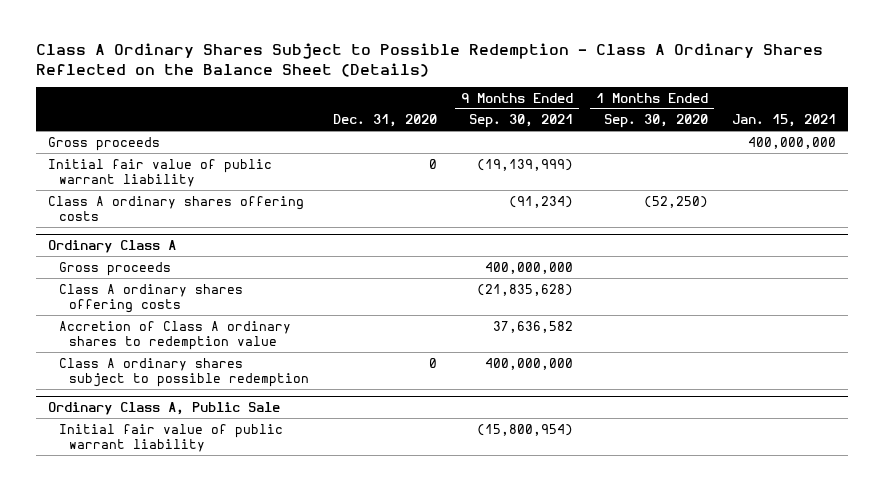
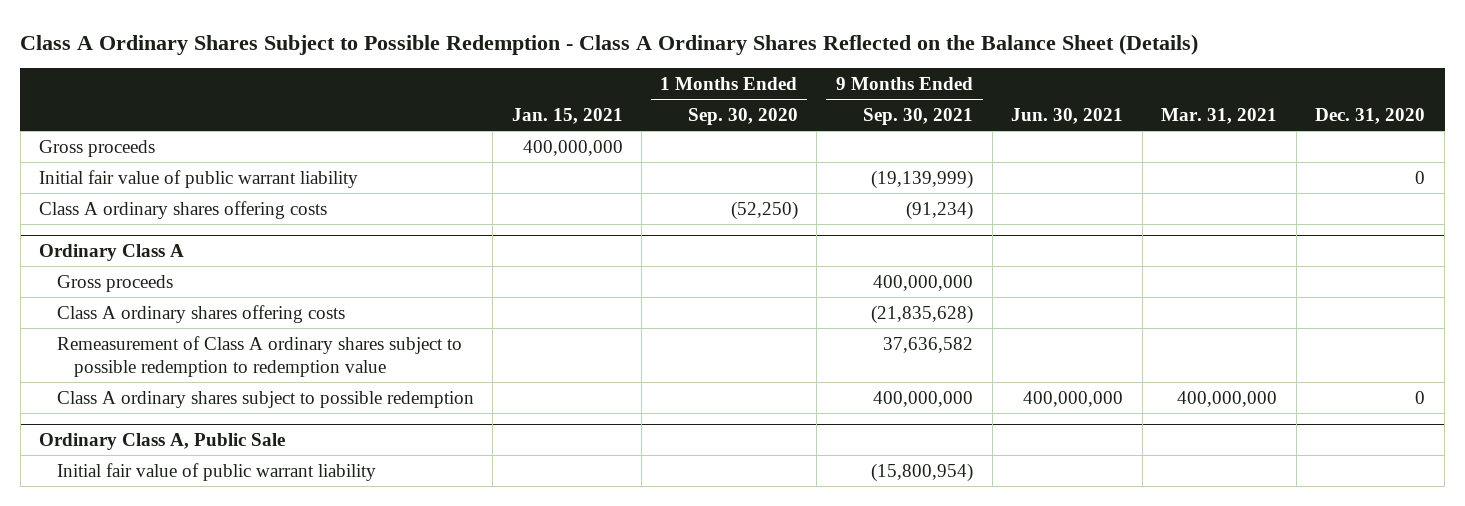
none -> [1011,108,1124,125] Jun. 30, 2021
none -> [1161,108,1278,125] Mar. 31, 2021
[58,320,291,350] Accretion of Class A ordinary shares to redemption value -> [56,335,462,377] Remeasurement of Class A ordinary shares subject to possible redemption to redemption value

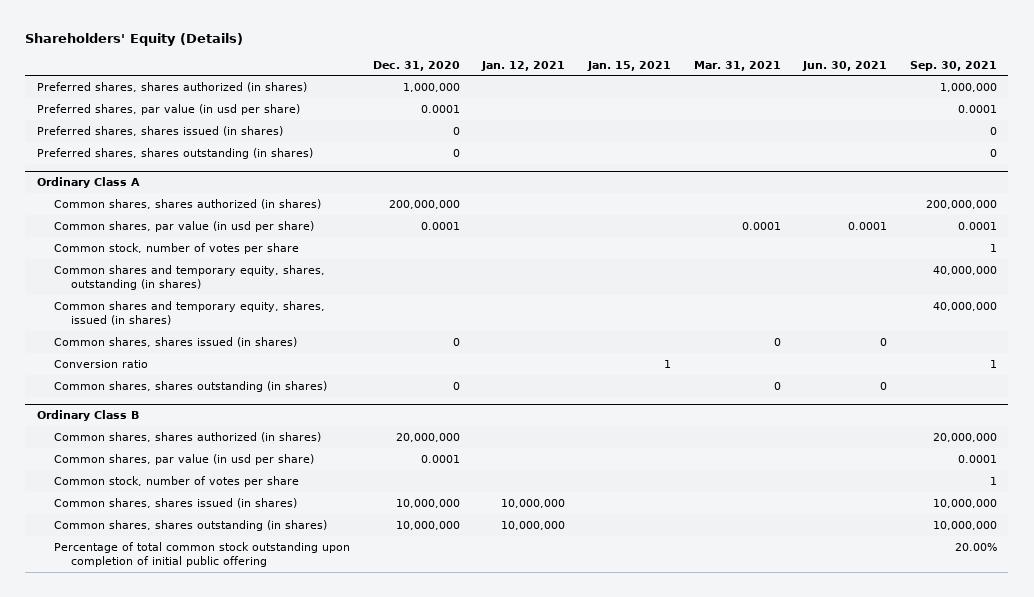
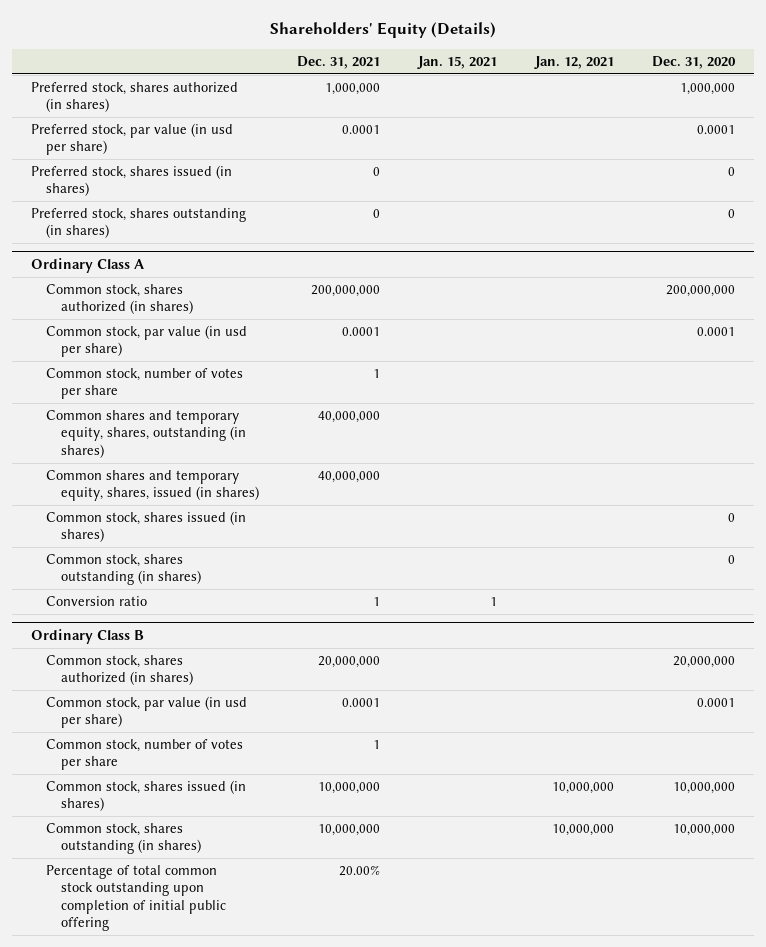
[693,60,781,71] Mar. 31, 2021 -> none
[802,60,888,71] Jun. 30, 2021 -> none
[910,60,998,71] Sep. 30, 2021 -> none
none -> [297,55,381,69] Dec. 31, 2021
[36,81,307,92] Preferred shares, shares authorized (in shares) -> [31,82,239,113] Preferred stock, shares authorized (in shares)
[36,103,300,115] Preferred shares, par value (in usd per share) -> [31,123,234,156] Preferred stock, par value (in usd per share)
[36,125,283,136] Preferred shares, shares issued (in shares) -> [31,165,233,197] Preferred stock, shares issued (in shares)
[36,147,313,159] Preferred shares, shares outstanding (in shares) -> [31,208,247,239] Preferred stock, shares outstanding (in shares)
[53,198,321,209] Common shares, shares authorized (in shares) -> [46,284,194,315] Common stock, shares authorized (in shares)
[53,220,314,232] Common shares, par value (in usd per share) -> [46,325,248,358] Common stock, par value (in usd per share)
[53,336,297,347] Common shares, shares issued (in shares) -> [46,511,247,543] Common stock, shares issued (in shares)
none -> [46,554,202,586] Common stock, shares outstanding (in shares)
[53,380,327,392] Common shares, shares outstanding (in shares) -> none
[53,431,321,442] Common shares, shares authorized (in shares) -> [46,655,194,686] Common stock, shares authorized (in shares)
[53,453,314,465] Common shares, par value (in usd per share) -> [46,696,248,729] Common stock, par value (in usd per share)
[53,497,297,508] Common shares, shares issued (in shares) -> [46,780,247,812] Common stock, shares issued (in shares)
[53,519,327,531] Common shares, shares outstanding (in shares) -> [46,823,202,855] Common stock, shares outstanding (in shares)

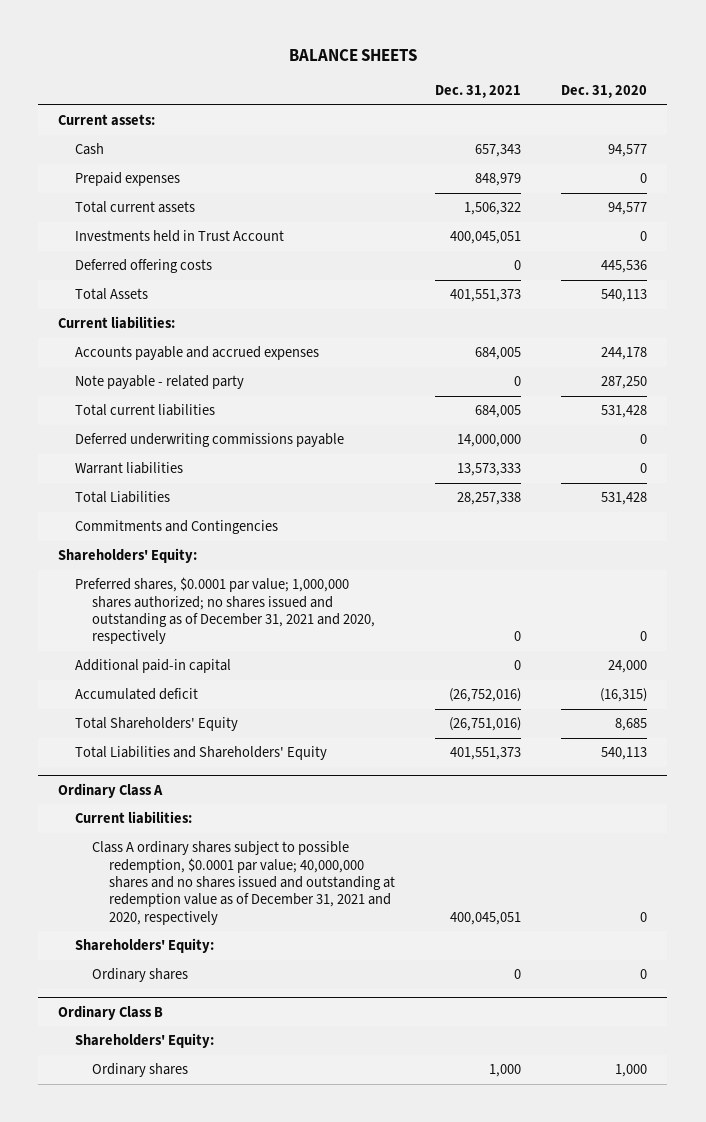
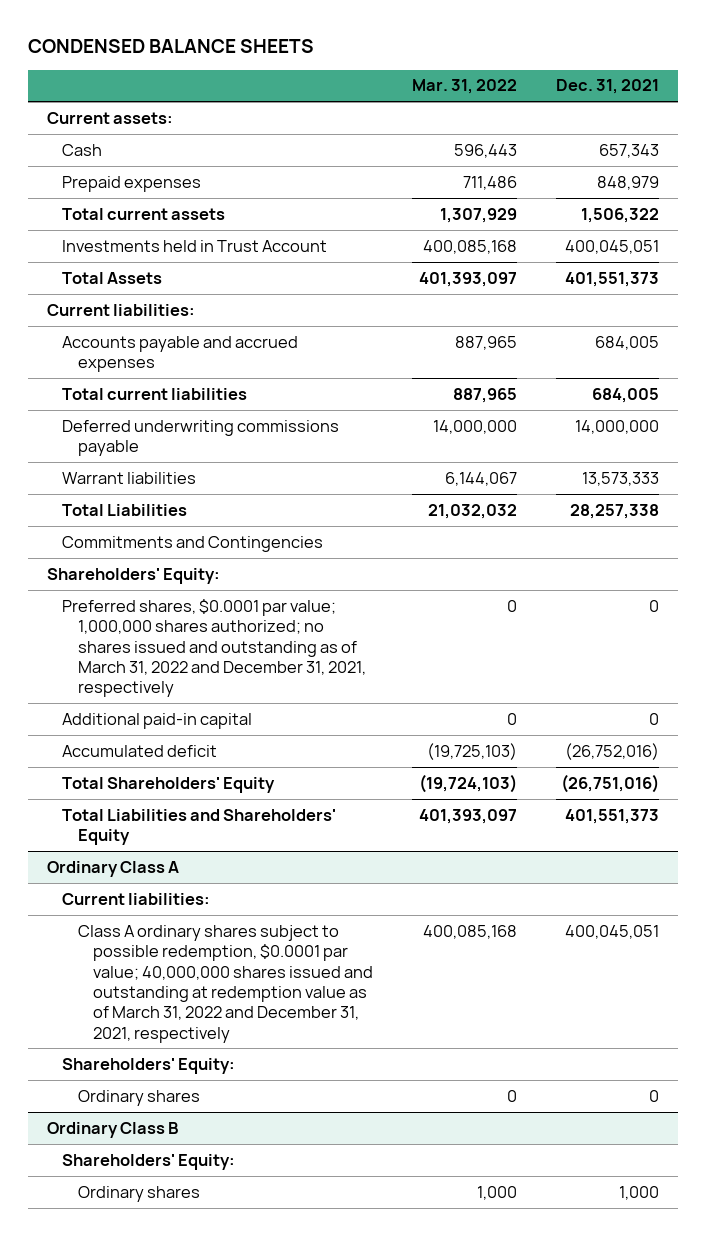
[288,49,417,62] BALANCE SHEETS -> [27,39,314,54] CONDENSED BALANCE SHEETS
[561,85,648,99] Dec. 31, 2020 -> none
none -> [411,79,517,95] Mar. 31, 2022
[75,259,213,274] Deferred offering costs -> none
[75,375,245,390] Note payable - related party -> none
[75,577,375,645] Preferred shares, $0.0001 par value; 1,000,000 shares authorized; no shares issued and outstanding as of December 31, 2021 and 2020, respectively -> [62,598,366,698] Preferred shares, $0.0001 par value; 1,000,000 shares authorized; no shares issued and outstanding as of March 31, 2022 and December 31, 2021, respectively
[91,841,395,925] Class A ordinary shares subject to possible redemption, $0.0001 par value; 40,000,000 shares and no shares issued and outstanding at redemption value as of December 31, 2021 and 2020, respectively -> [77,924,373,1043] Class A ordinary shares subject to possible redemption, $0.0001 par value; 40,000,000 shares issued and outstanding at redemption value as of March 31, 2022 and December 31, 2021, respectively

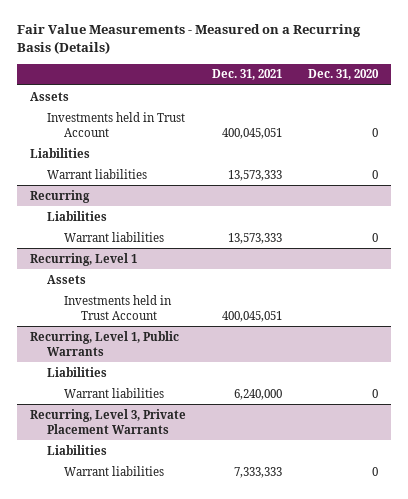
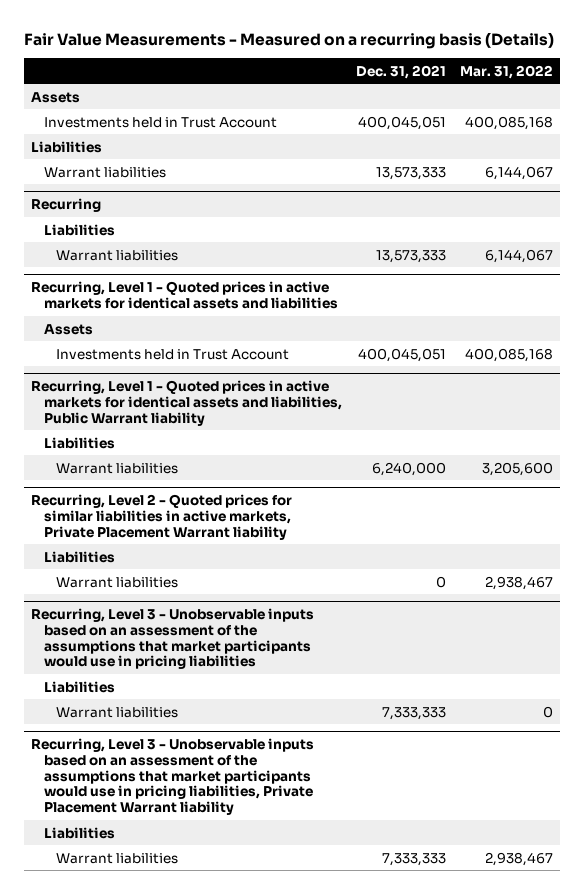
[16,24,361,55] Fair Value Measurements - Measured on a Recurring Basis (Details) -> [23,31,554,49] Fair Value Measurements - Measured on a recurring basis (Details)
[308,69,380,81] Dec. 31, 2020 -> none
none -> [460,64,554,79] Mar. 31, 2022
[29,252,137,266] Recurring, Level 1 -> none
none -> [30,281,338,310] Recurring, Level 1 - Quoted prices in active markets for identical assets and liabilities
[29,330,179,356] Recurring, Level 1, Public Warrants -> none
none -> [30,380,342,426] Recurring, Level 1 - Quoted prices in active markets for identical assets and liabilities, Public Warrant liability
[29,408,186,434] Recurring, Level 3, Private Placement Warrants -> none
none -> [30,494,292,540] Recurring, Level 2 - Quoted prices for similar liabilities in active markets, Private Placement Warrant liability
none -> [56,576,179,588] Warrant liabilities
none -> [30,608,314,670] Recurring, Level 3 - Unobservable inputs based on an assessment of the assumptions that market participants would use in pricing liabilities
none -> [43,680,115,693] Liabilities
none -> [30,738,314,815] Recurring, Level 3 - Unobservable inputs based on an assessment of the assumptions that market participants would use in pricing liabilities, Private Placement Warrant liability
none -> [43,826,115,839] Liabilities
none -> [56,852,179,864] Warrant liabilities

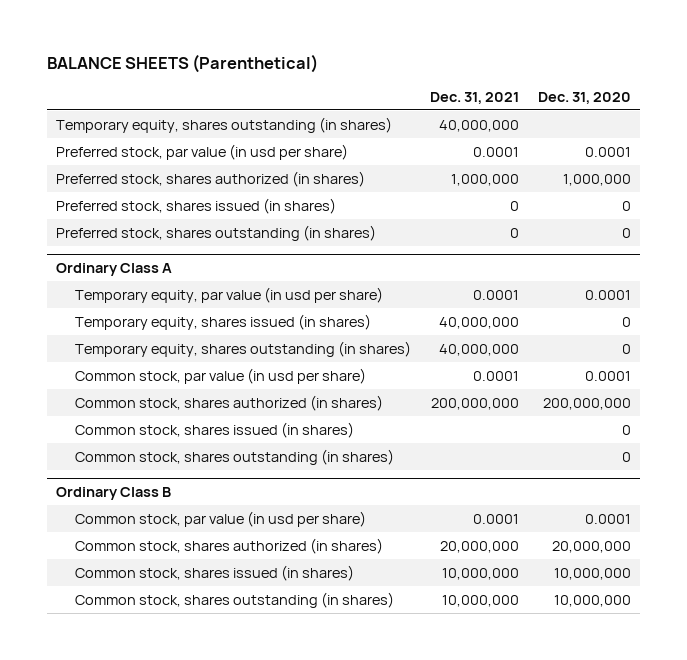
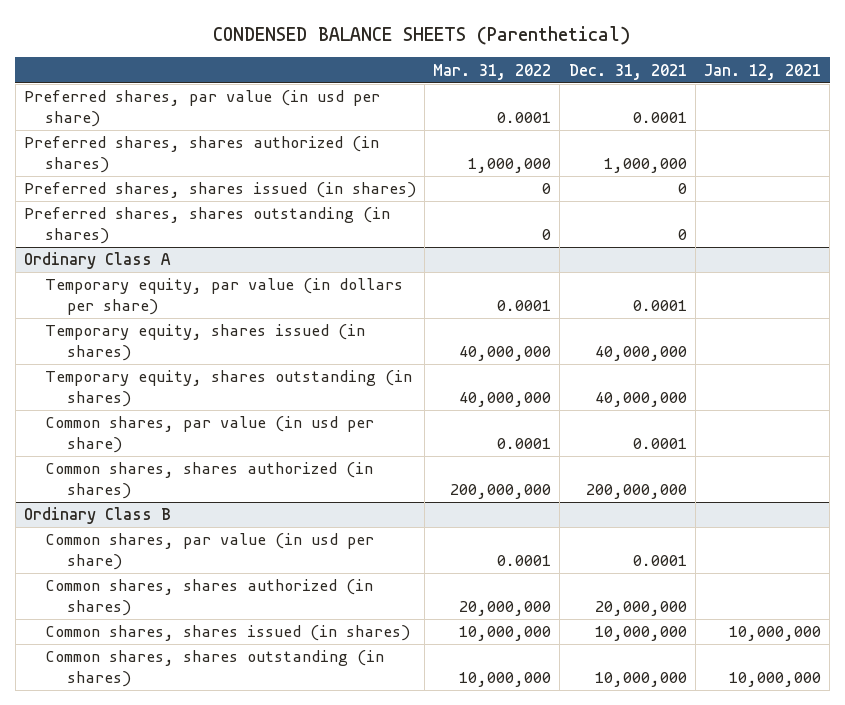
[46,53,318,73] BALANCE SHEETS (Parenthetical) -> [213,25,631,45] CONDENSED BALANCE SHEETS (Parenthetical)
[538,91,632,104] Dec. 31, 2020 -> none
none -> [433,63,552,80] Mar. 31, 2022
none -> [703,63,821,80] Jan. 12, 2021
[56,116,393,133] Temporary equity, shares outstanding (in shares) -> none
[56,143,349,160] Preferred stock, par value (in usd per share) -> [23,90,380,127] Preferred shares, par value (in usd per share)
[56,170,366,187] Preferred stock, shares authorized (in shares) -> [23,136,379,173] Preferred shares, shares authorized (in shares)
[56,197,337,214] Preferred stock, shares issued (in shares) -> [23,182,416,199] Preferred shares, shares issued (in shares)
[56,224,377,241] Preferred stock, shares outstanding (in shares) -> [23,207,390,244] Preferred shares, shares outstanding (in shares)
[75,286,384,303] Temporary equity, par value (in usd per share) -> [45,278,404,315] Temporary equity, par value (in dollars per share)
[75,421,355,438] Common stock, shares issued (in shares) -> none
[75,448,395,465] Common stock, shares outstanding (in shares) -> none
[75,367,367,384] Common stock, par value (in usd per share) -> [45,416,375,453] Common shares, par value (in usd per share)
[75,394,384,411] Common stock, shares authorized (in shares) -> [45,462,374,499] Common shares, shares authorized (in shares)
[75,510,367,527] Common stock, par value (in usd per share) -> [45,533,375,570] Common shares, par value (in usd per share)
[75,537,384,554] Common stock, shares authorized (in shares) -> [45,579,374,616] Common shares, shares authorized (in shares)
[75,564,355,581] Common stock, shares issued (in shares) -> [45,625,411,642] Common shares, shares issued (in shares)
[75,591,395,608] Common stock, shares outstanding (in shares) -> [45,650,385,687] Common shares, shares outstanding (in shares)

